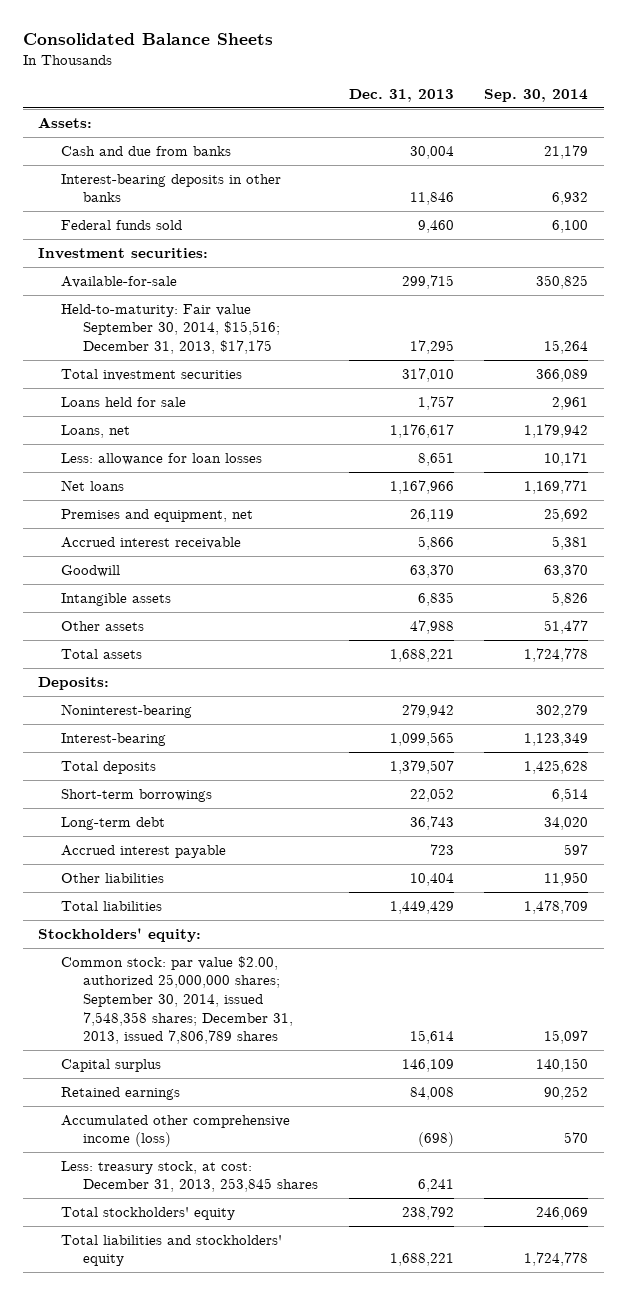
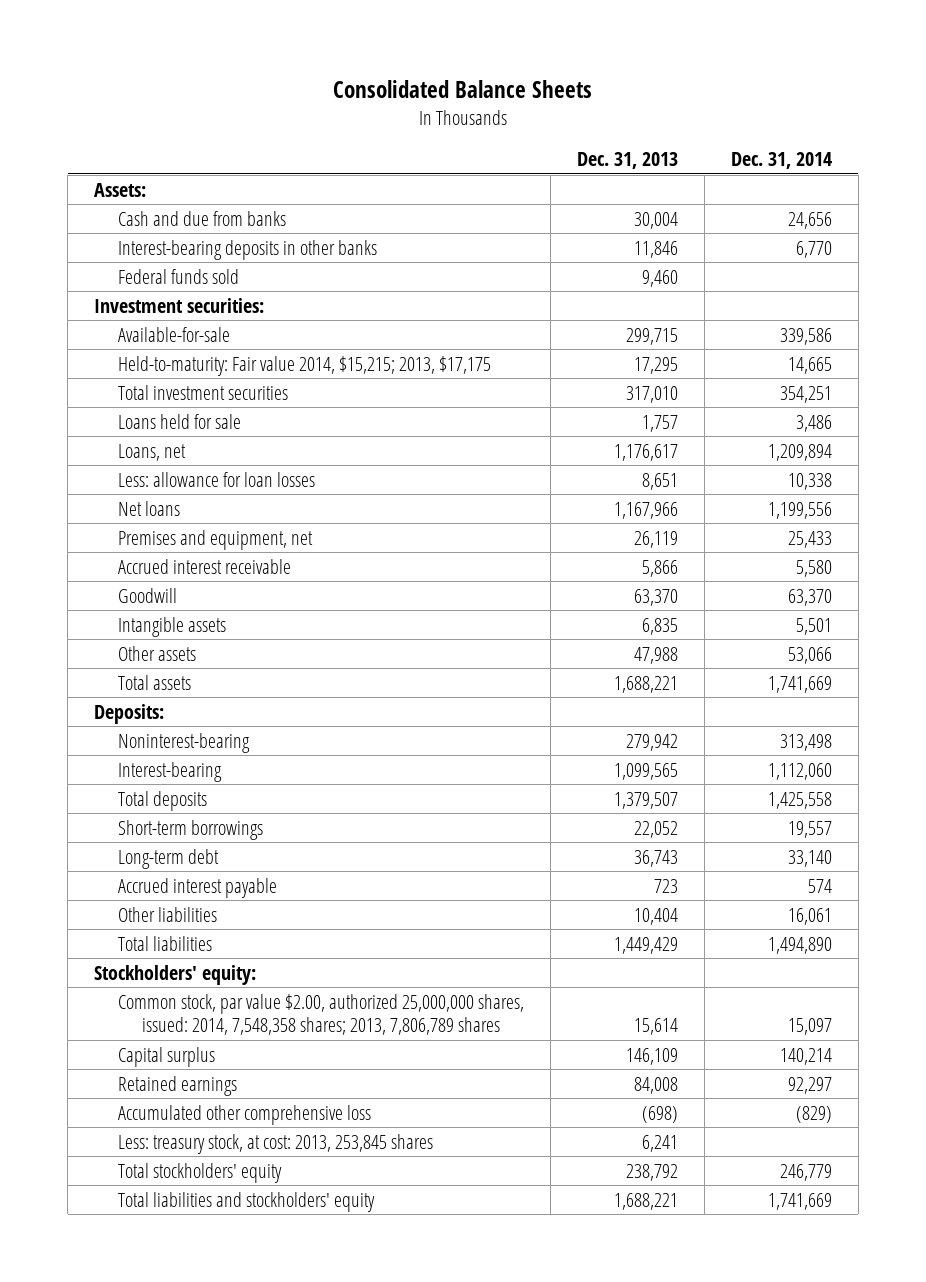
[484,88,589,102] Sep. 30, 2014 -> none
none -> [731,152,833,170] Dec. 31, 2014
[60,303,281,355] Held-to-maturity: Fair value September 30, 2014, $15,516; December 31, 2013, $17,175 -> [118,355,492,376] Held-to-maturity: Fair value 2014, $15,215; 2013, $17,175
[60,955,294,1045] Common stock: par value $2.00, authorized 25,000,000 shares; September 30, 2014, issued 7,548,358 shares; December 31, 2013, issued 7,806,789 shares -> [118,993,525,1036] Common stock, par value $2.00, authorized 25,000,000 shares, issued: 2014, 7,548,358 shares; 2013, 7,806,789 shares
[60,1114,290,1148] Accumulated other comprehensive income (loss) -> [118,1104,372,1125] Accumulated other comprehensive loss
[60,1160,319,1193] Less: treasury stock, at cost: December 31, 2013, 253,845 shares -> [118,1133,434,1154] Less: treasury stock, at cost: 2013, 253,845 shares

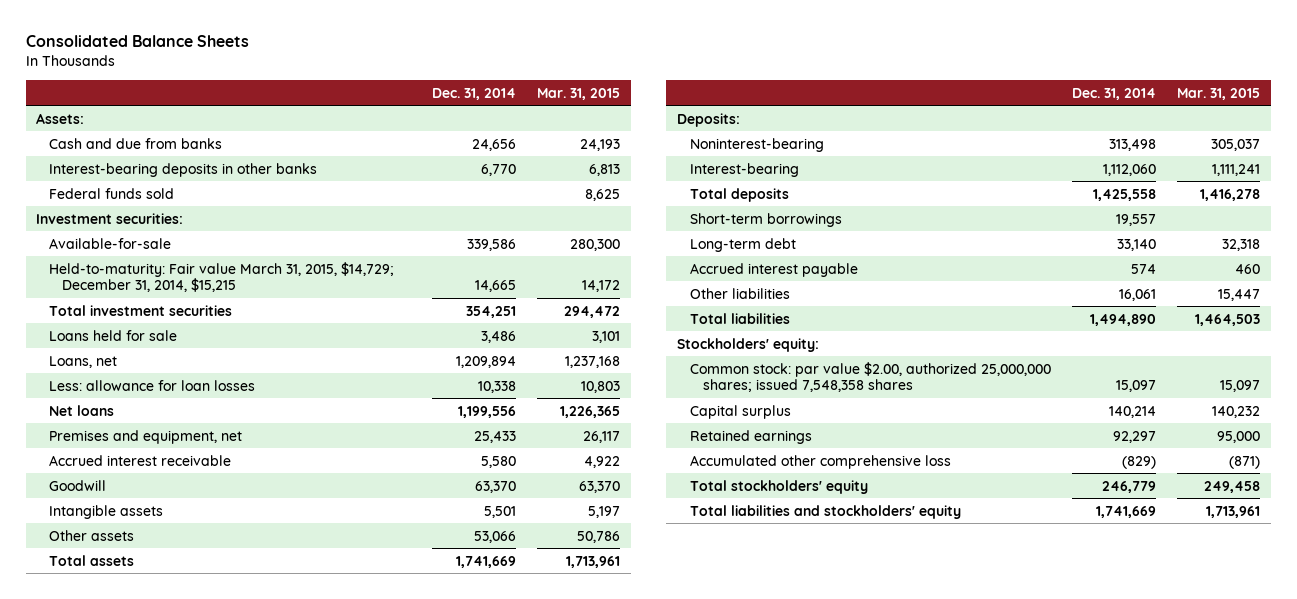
[577,152,679,170] Dec. 31, 2013 -> none
none -> [537,87,621,100] Mar. 31, 2015
[118,355,492,376] Held-to-maturity: Fair value 2014, $15,215; 2013, $17,175 -> [49,261,395,293] Held-to-maturity: Fair value March 31, 2015, $14,729; December 31, 2014, $15,215
[118,993,525,1036] Common stock, par value $2.00, authorized 25,000,000 shares, issued: 2014, 7,548,358 shares; 2013, 7,806,789 shares -> [689,361,1051,393] Common stock: par value $2.00, authorized 25,000,000 shares; issued 7,548,358 shares
[118,1133,434,1154] Less: treasury stock, at cost: 2013, 253,845 shares -> none

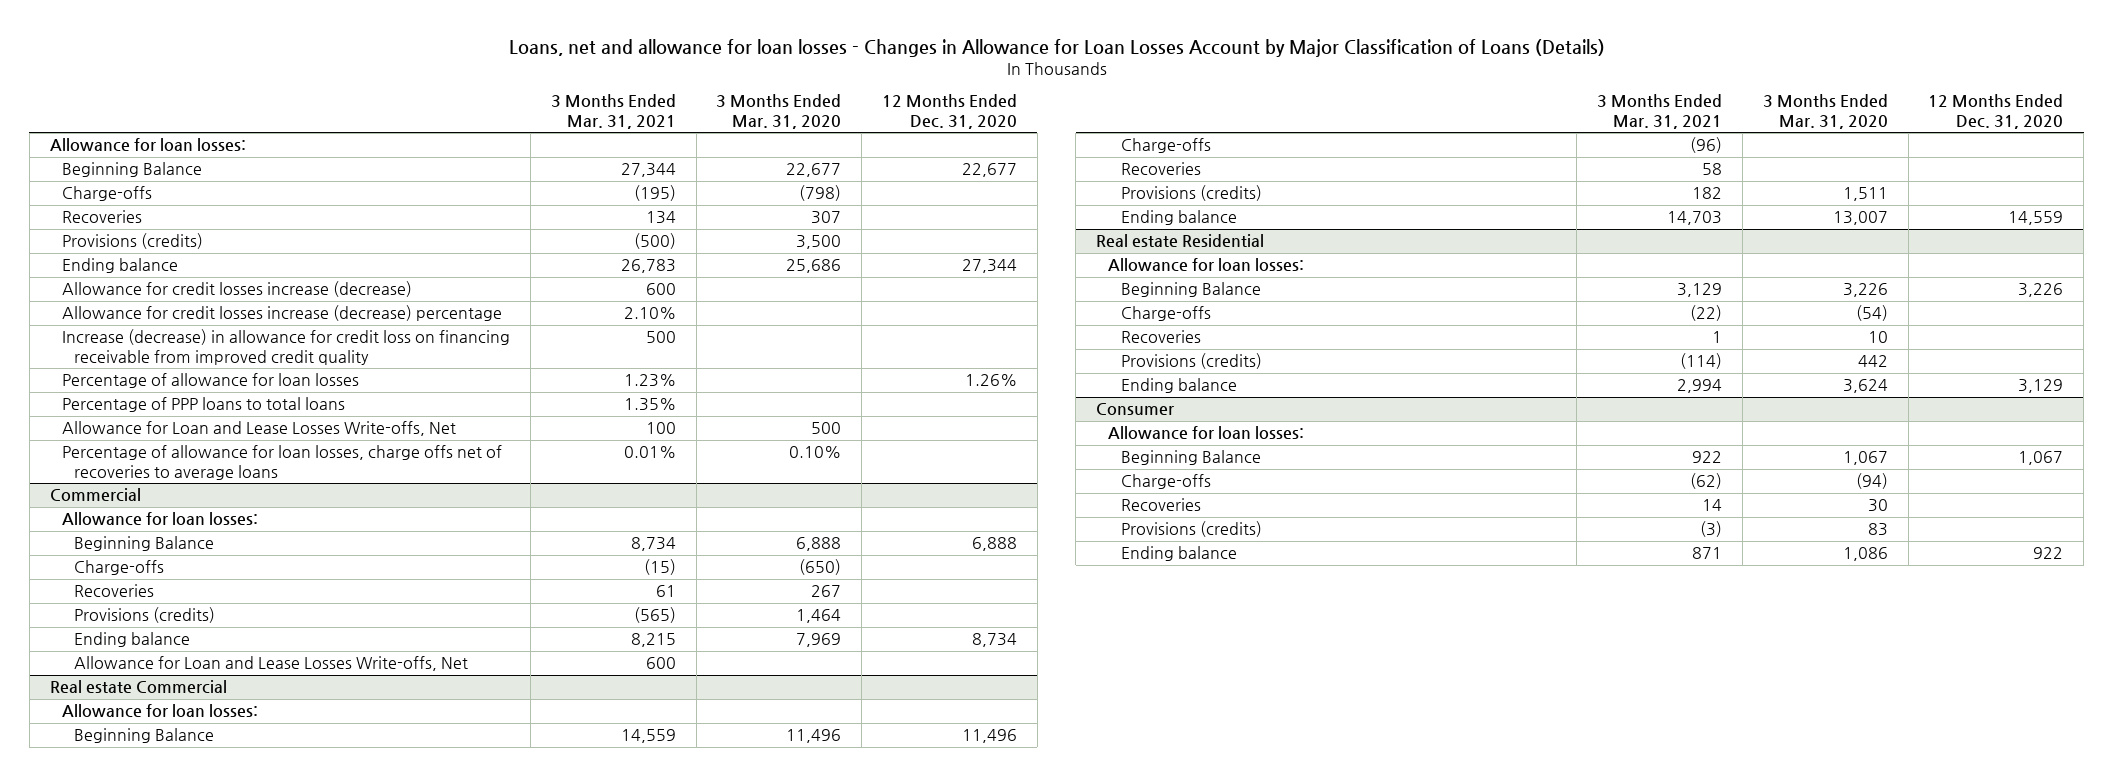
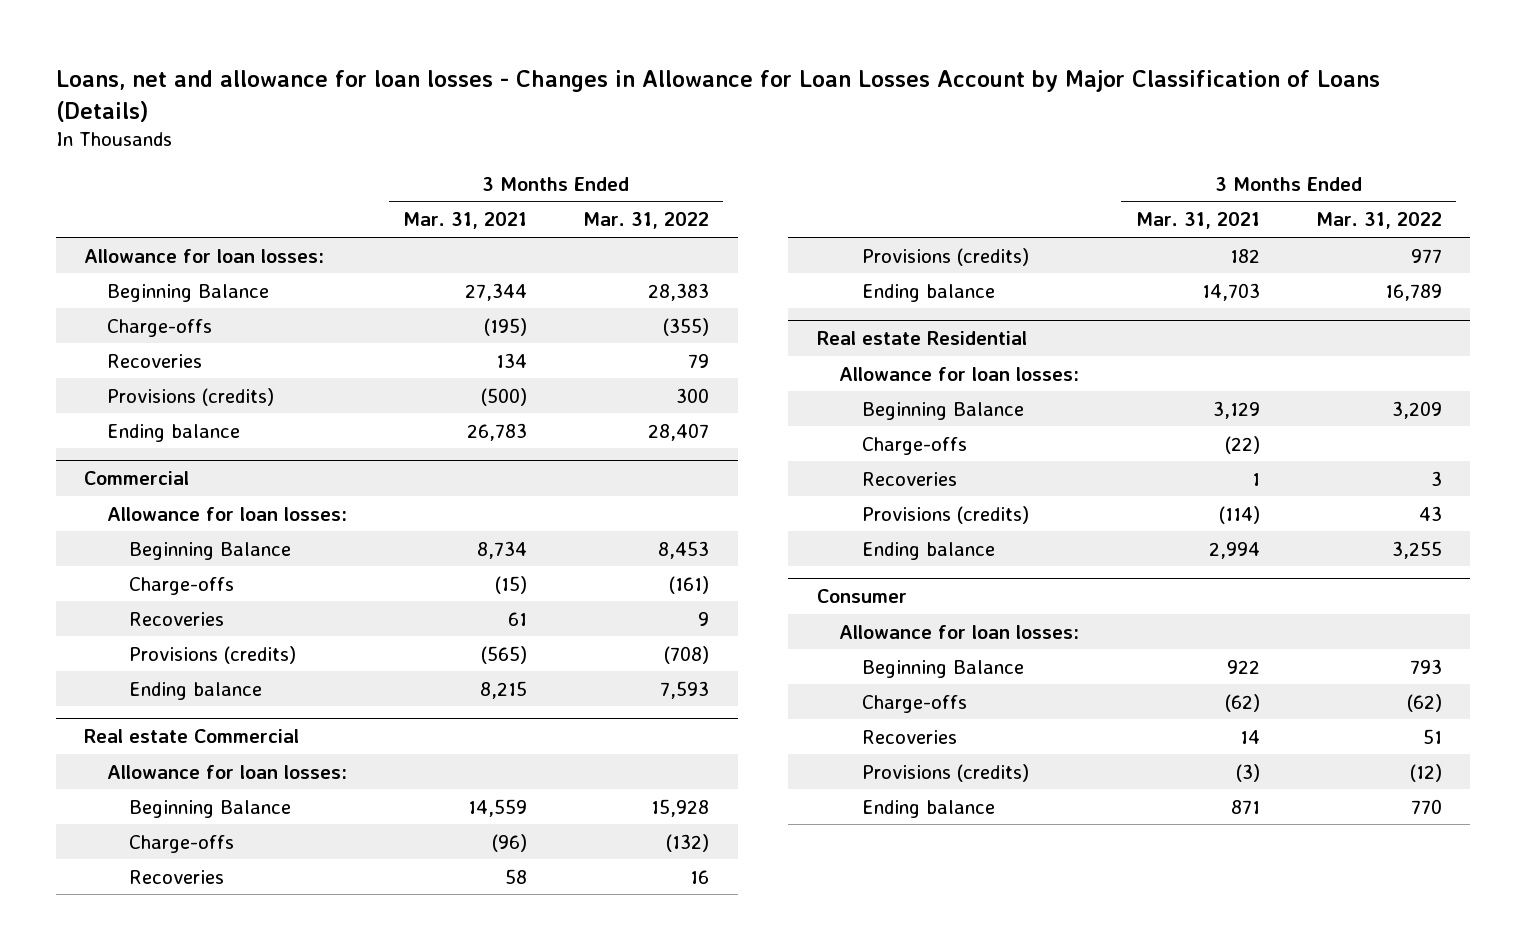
[716,94,842,129] 3 Months Ended Mar. 31, 2020 -> none
[882,94,1018,129] 12 Months Ended Dec. 31, 2020 -> none
none -> [583,212,710,230] Mar. 31, 2022
[62,281,413,298] Allowance for credit losses increase (decrease) -> none
[62,305,503,322] Allowance for credit losses increase (decrease) percentage -> none
[62,329,511,365] Increase (decrease) in allowance for credit loss on financing receivable from improved credit quality -> none
[62,373,360,389] Percentage of allowance for loan losses -> none
[62,397,346,413] Percentage of PPP loans to total loans -> none
[62,421,457,437] Allowance for Loan and Lease Losses Write-offs, Net -> none
[62,445,503,480] Percentage of allowance for loan losses, charge offs net of recoveries to average loans -> none
[74,656,469,672] Allowance for Loan and Lease Losses Write-offs, Net -> none

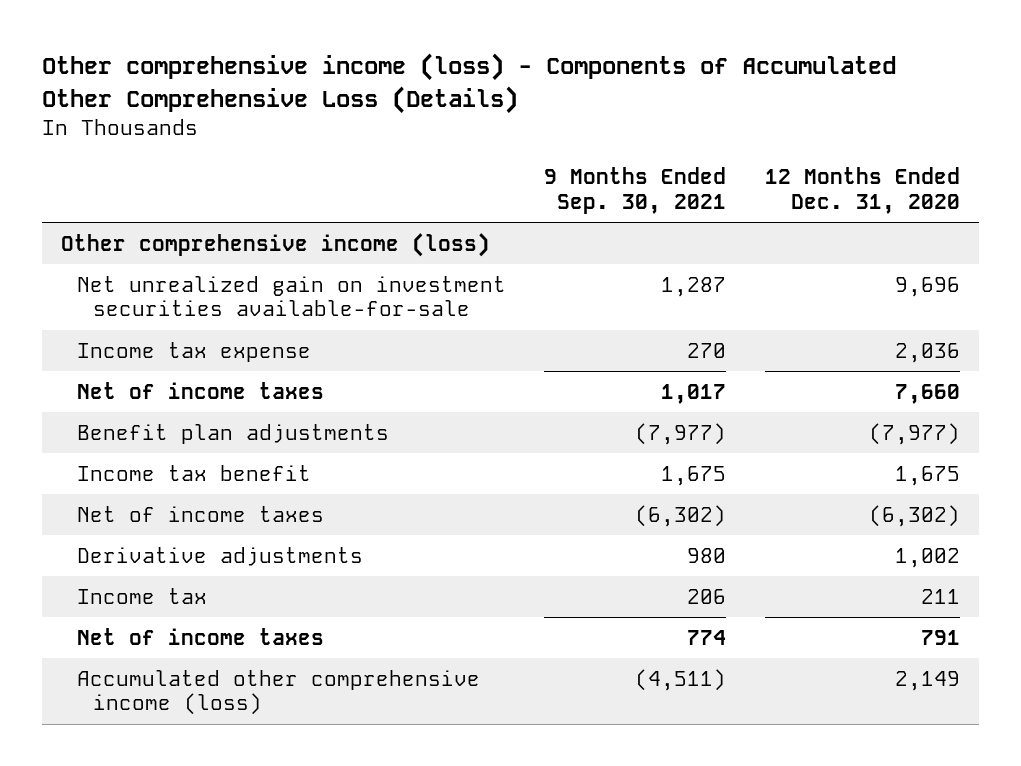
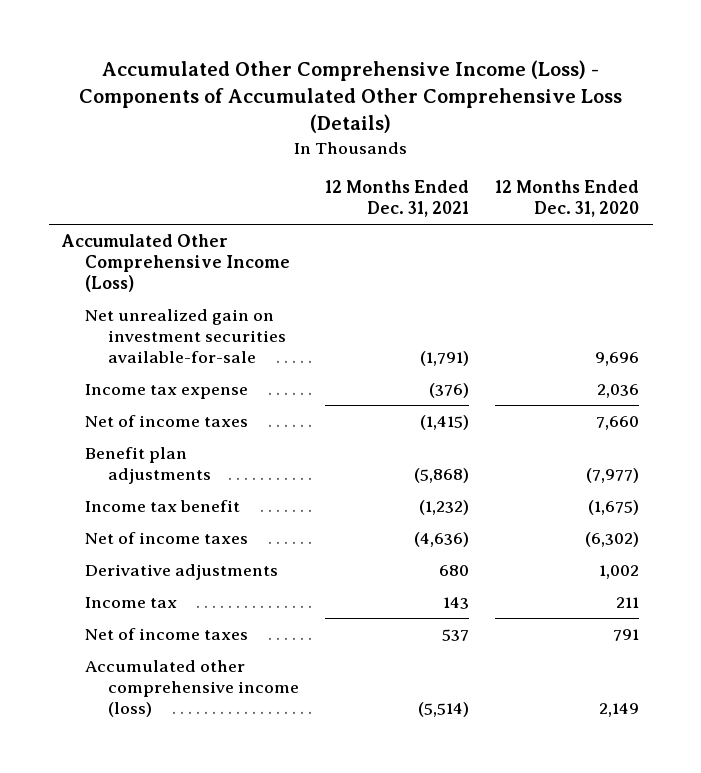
[41,53,896,114] Other comprehensive income (loss) - Components of Accumulated Other Comprehensive Loss (Details) -> [78,59,622,133] Accumulated Other Comprehensive Income (Loss) - Components of Accumulated Other Comprehensive Loss (Details)
[544,167,727,214] 9 Months Ended Sep. 30, 2021 -> none
none -> [325,180,470,218] 12 Months Ended Dec. 31, 2021
[60,233,490,258] Other comprehensive income (loss) -> [60,234,290,293] Accumulated Other Comprehensive Income (Loss)
[894,466,960,487] 1,675 -> [588,500,640,516] (1,675)

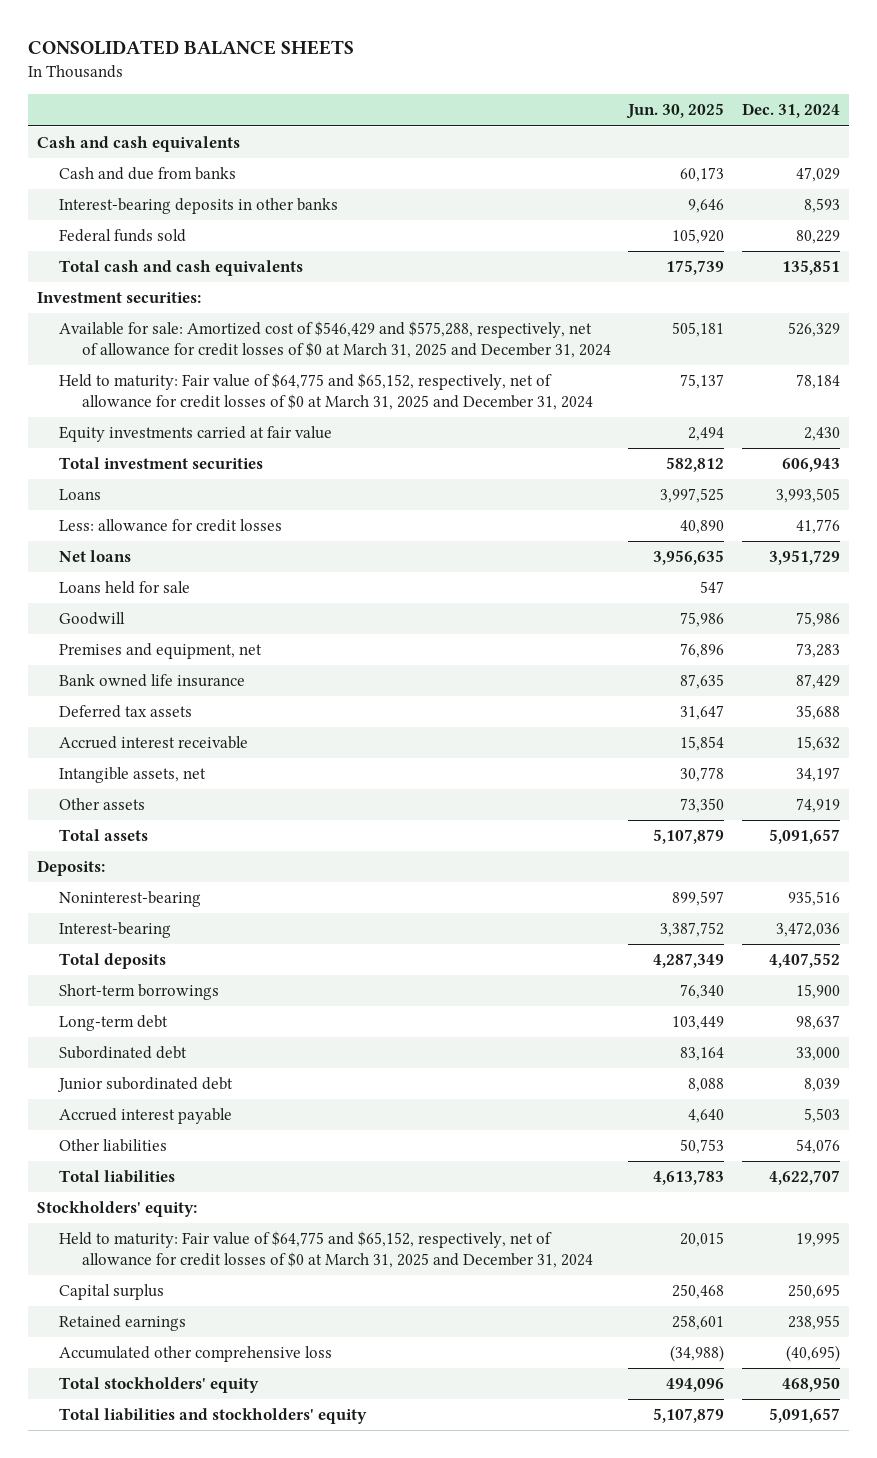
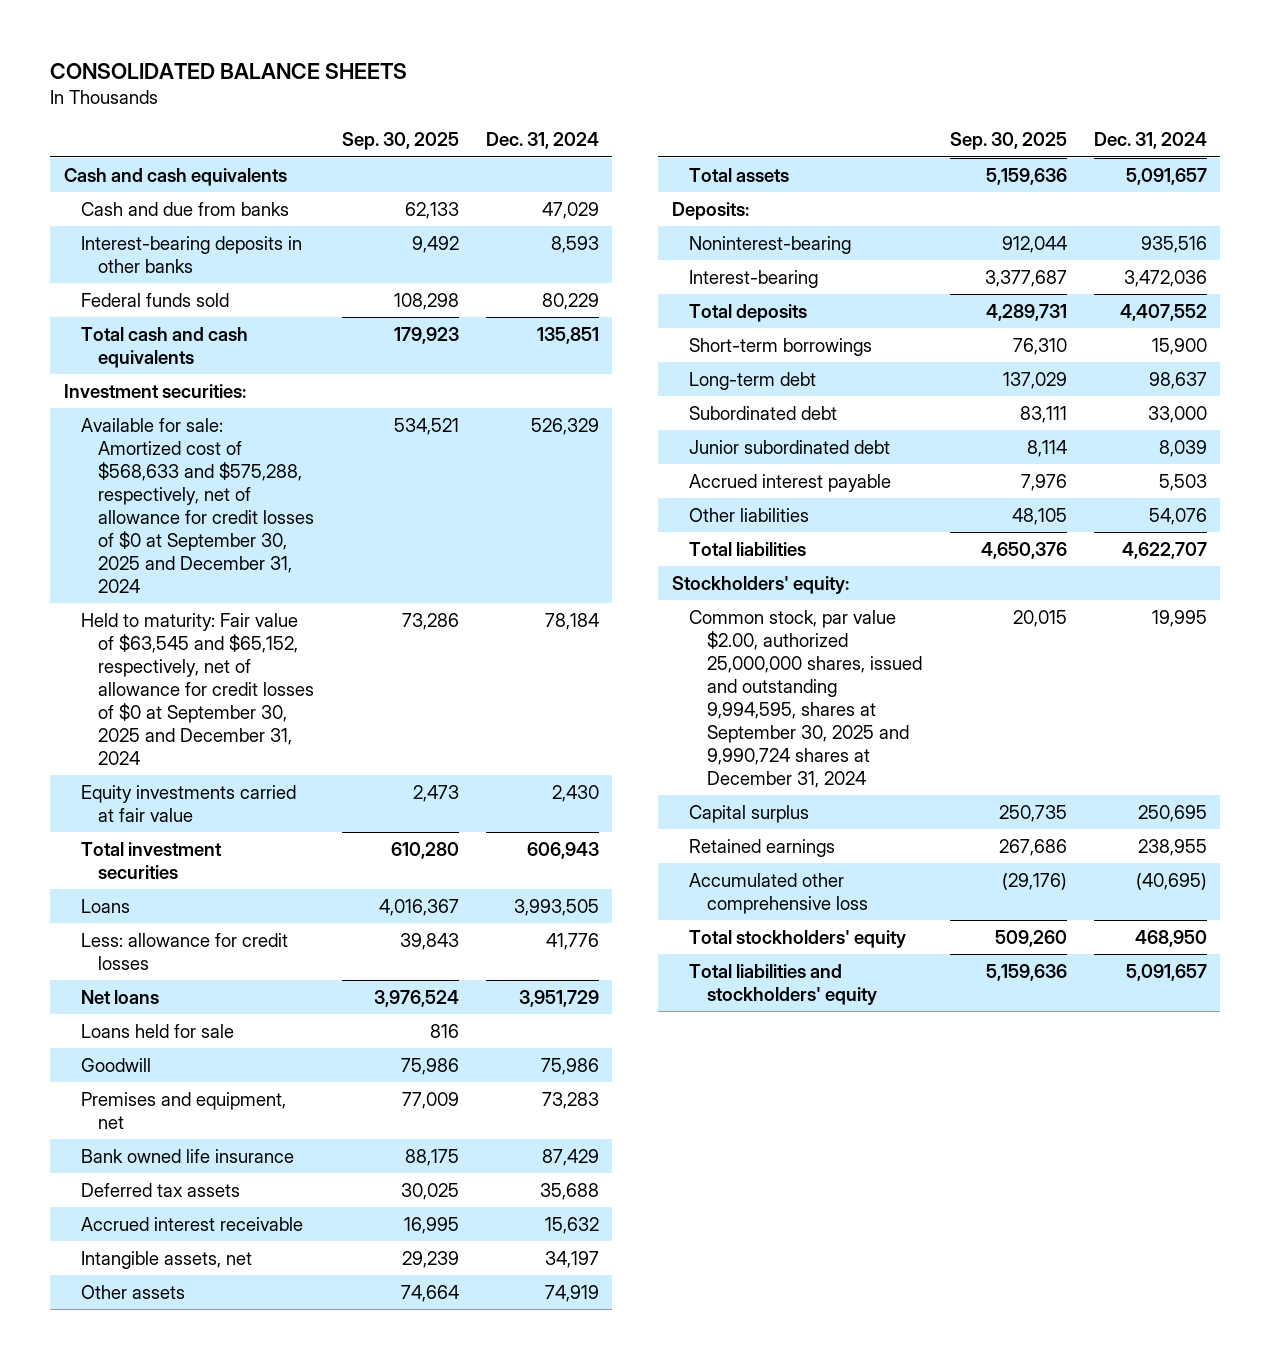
[626,103,725,120] Jun. 30, 2025 -> none
none -> [341,132,459,151] Sep. 30, 2025
[59,321,611,358] Available for sale: Amortized cost of $546,429 and $575,288, respectively, net of allowance for credit losses of $0 at March 31, 2025 and December 31, 2024 -> [81,417,315,593] Available for sale: Amortized cost of $568,633 and $575,288, respectively, net of allowance for credit losses of $0 at September 30, 2025 and December 31, 2024
[59,373,593,410] Held to maturity: Fair value of $64,775 and $65,152, respectively, net of allowance for credit losses of $0 at March 31, 2025 and December 31, 2024 -> [81,612,315,765] Held to maturity: Fair value of $63,545 and $65,152, respectively, net of allowance for credit losses of $0 at September 30, 2025 and December 31, 2024
[59,1231,593,1268] Held to maturity: Fair value of $64,775 and $65,152, respectively, net of allowance for credit losses of $0 at March 31, 2025 and December 31, 2024 -> [689,609,922,788] Common stock, par value $2.00, authorized 25,000,000 shares, issued and outstanding 9,994,595, shares at September 30, 2025 and 9,990,724 shares at December 31, 2024

